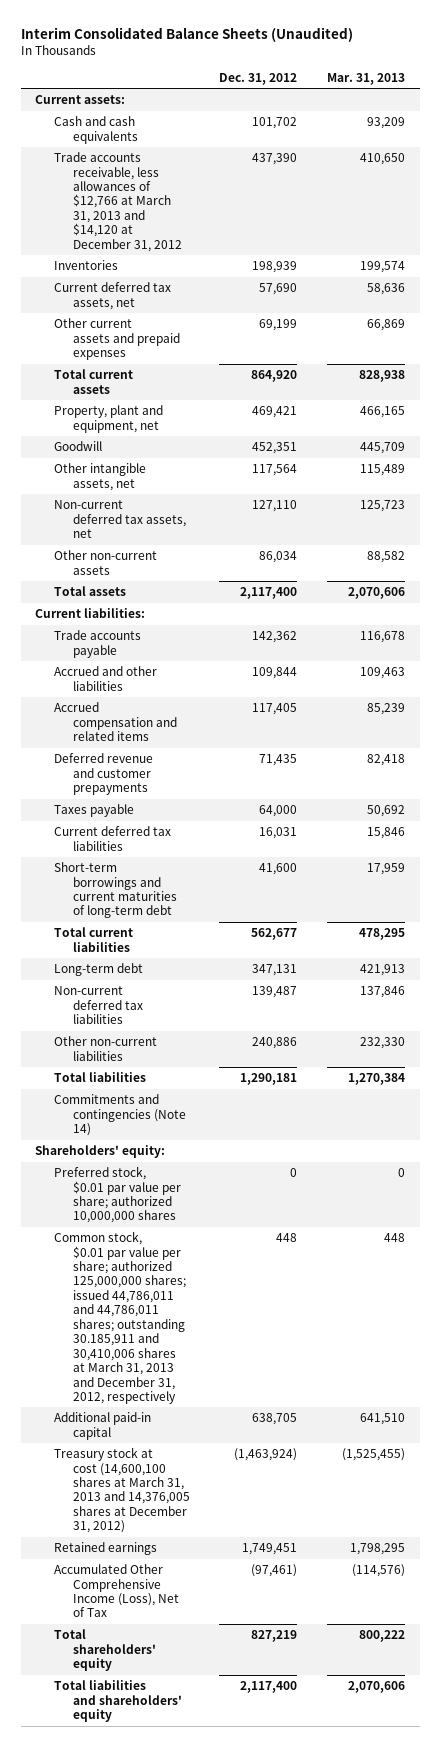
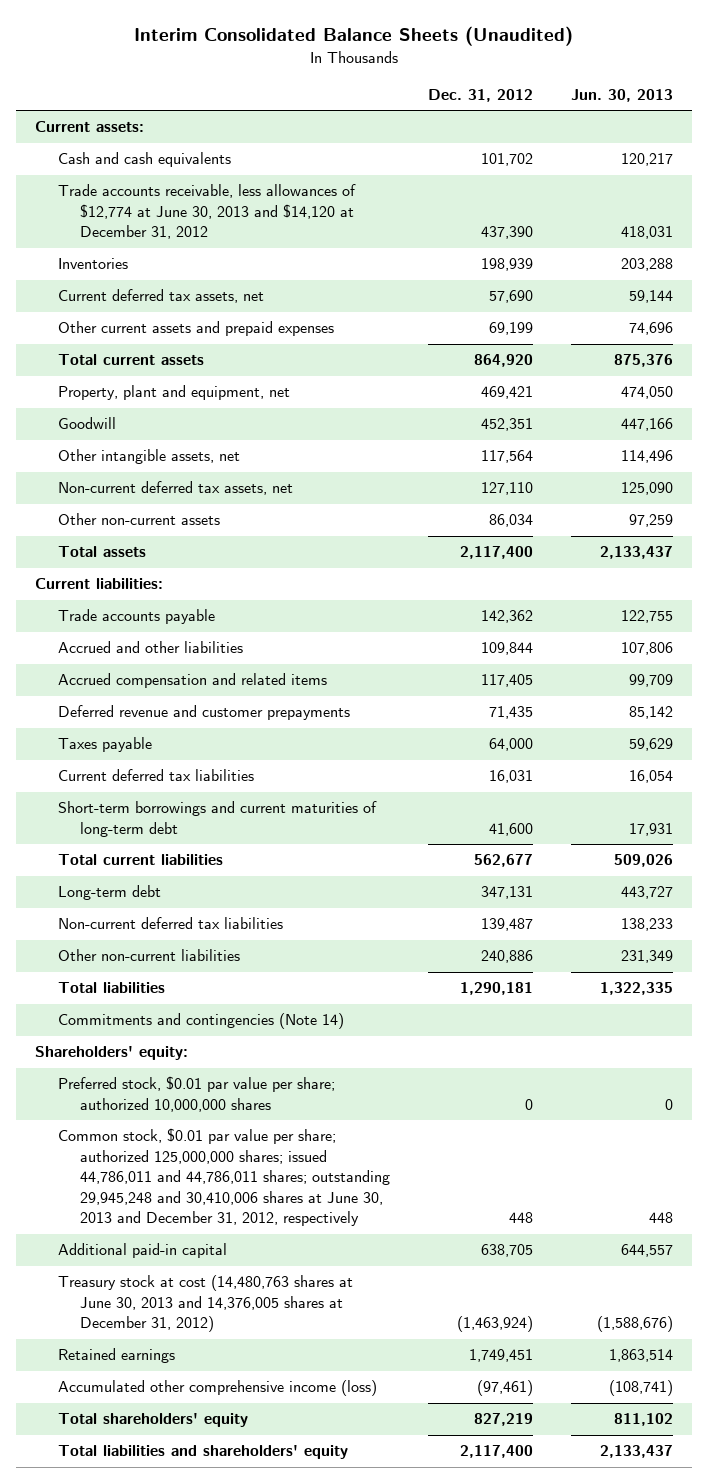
[326,72,405,85] Mar. 31, 2013 -> none
none -> [571,89,674,103] Jun. 30, 2013
[54,152,182,252] Trade accounts receivable, less allowances of $12,766 at March 31, 2013 and $14,120 at December 31, 2012 -> [57,184,356,240] Trade accounts receivable, less allowances of $12,774 at June 30, 2013 and $14,120 at December 31, 2012
[54,1231,186,1404] Common stock, $0.01 par value per share; authorized 125,000,000 shares; issued 44,786,011 and 44,786,011 shares; outstanding 30.185,911 and 30,410,006 shares at March 31, 2013 and December 31, 2012, respectively -> [57,1128,391,1227] Common stock, $0.01 par value per share; authorized 125,000,000 shares; issued 44,786,011 and 44,786,011 shares; outstanding 29,945,248 and 30,410,006 shares at June 30, 2013 and December 31, 2012, respectively
[54,1447,190,1534] Treasury stock at cost (14,600,100 shares at March 31, 2013 and 14,376,005 shares at December 31, 2012) -> [57,1275,353,1333] Treasury stock at cost (14,480,763 shares at June 30, 2013 and 14,376,005 shares at December 31, 2012)
[54,1564,179,1618] Accumulated Other Comprehensive Income (Loss), Net of Tax -> [57,1380,377,1397] Accumulated other comprehensive income (loss)

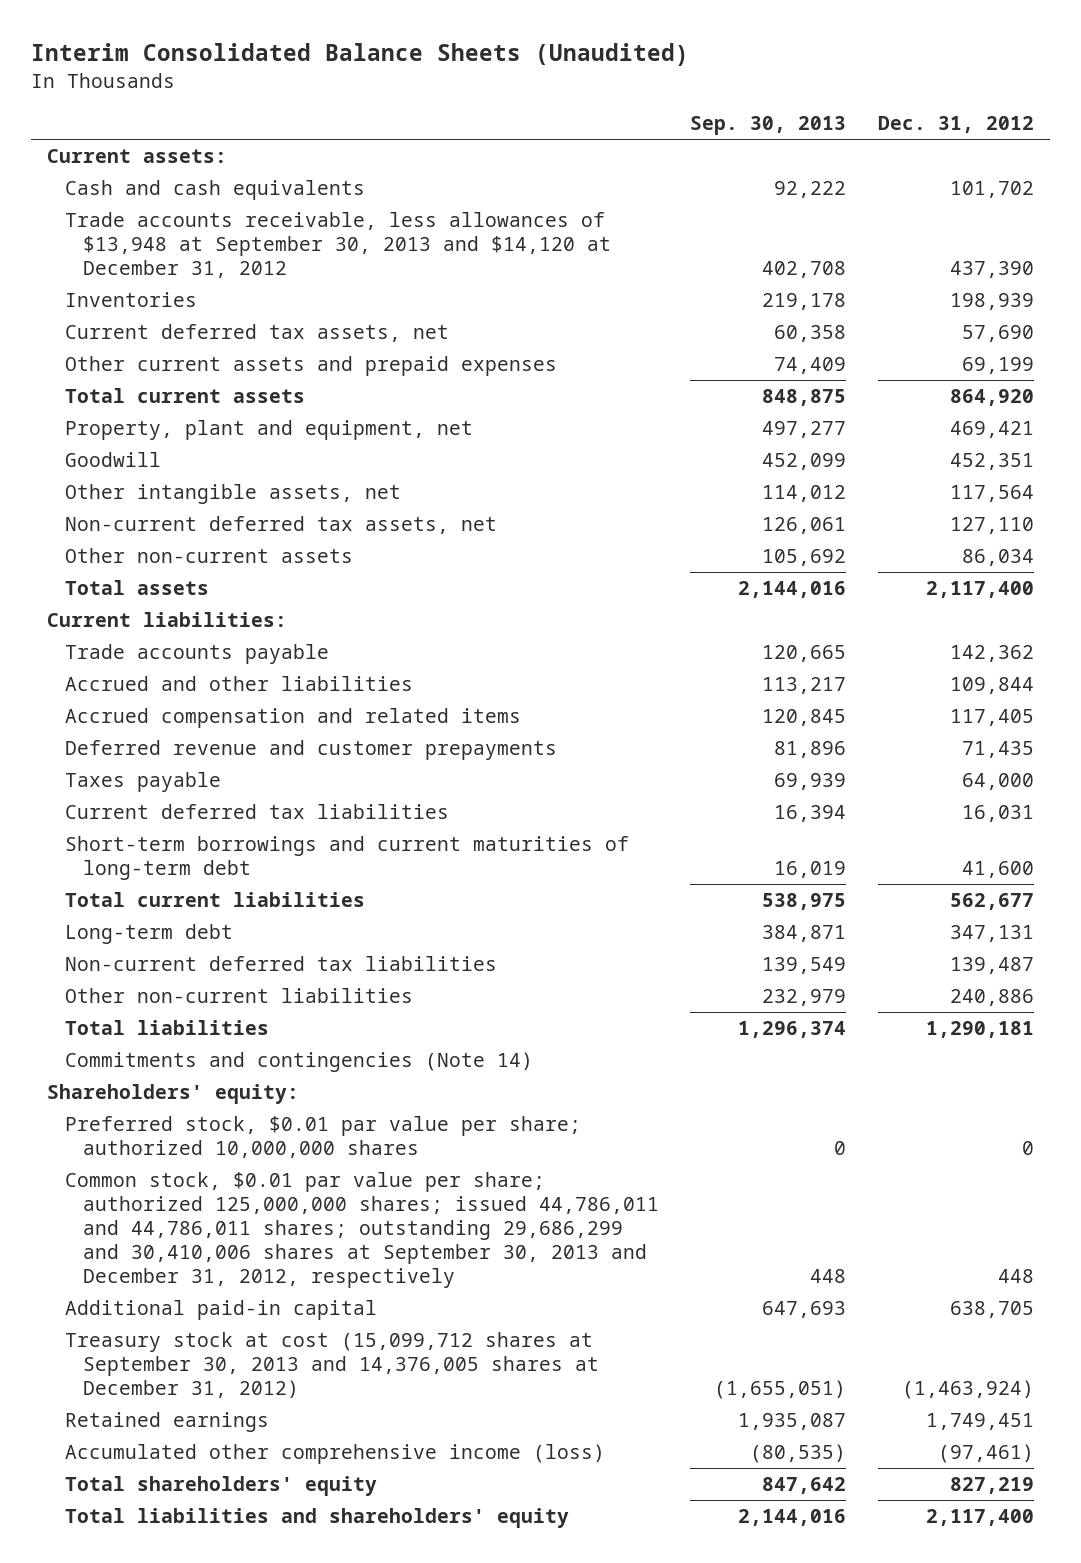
[571,89,674,103] Jun. 30, 2013 -> none
none -> [690,116,847,136] Sep. 30, 2013
[57,184,356,240] Trade accounts receivable, less allowances of $12,774 at June 30, 2013 and $14,120 at December 31, 2012 -> [64,211,611,279] Trade accounts receivable, less allowances of $13,948 at September 30, 2013 and $14,120 at December 31, 2012
[57,1128,391,1227] Common stock, $0.01 par value per share; authorized 125,000,000 shares; issued 44,786,011 and 44,786,011 shares; outstanding 29,945,248 and 30,410,006 shares at June 30, 2013 and December 31, 2012, respectively -> [64,1171,659,1289] Common stock, $0.01 par value per share; authorized 125,000,000 shares; issued 44,786,011 and 44,786,011 shares; outstanding 29,686,299 and 30,410,006 shares at September 30, 2013 and December 31, 2012, respectively
[57,1275,353,1333] Treasury stock at cost (14,480,763 shares at June 30, 2013 and 14,376,005 shares at December 31, 2012) -> [64,1331,599,1399] Treasury stock at cost (15,099,712 shares at September 30, 2013 and 14,376,005 shares at December 31, 2012)

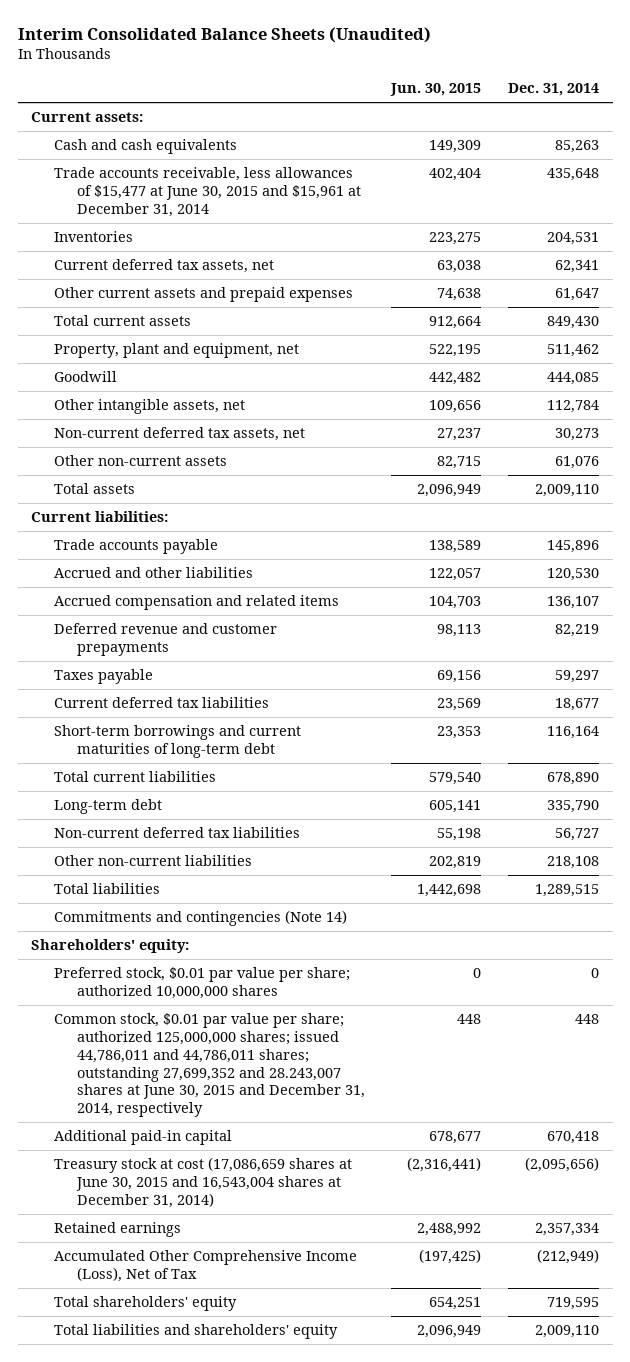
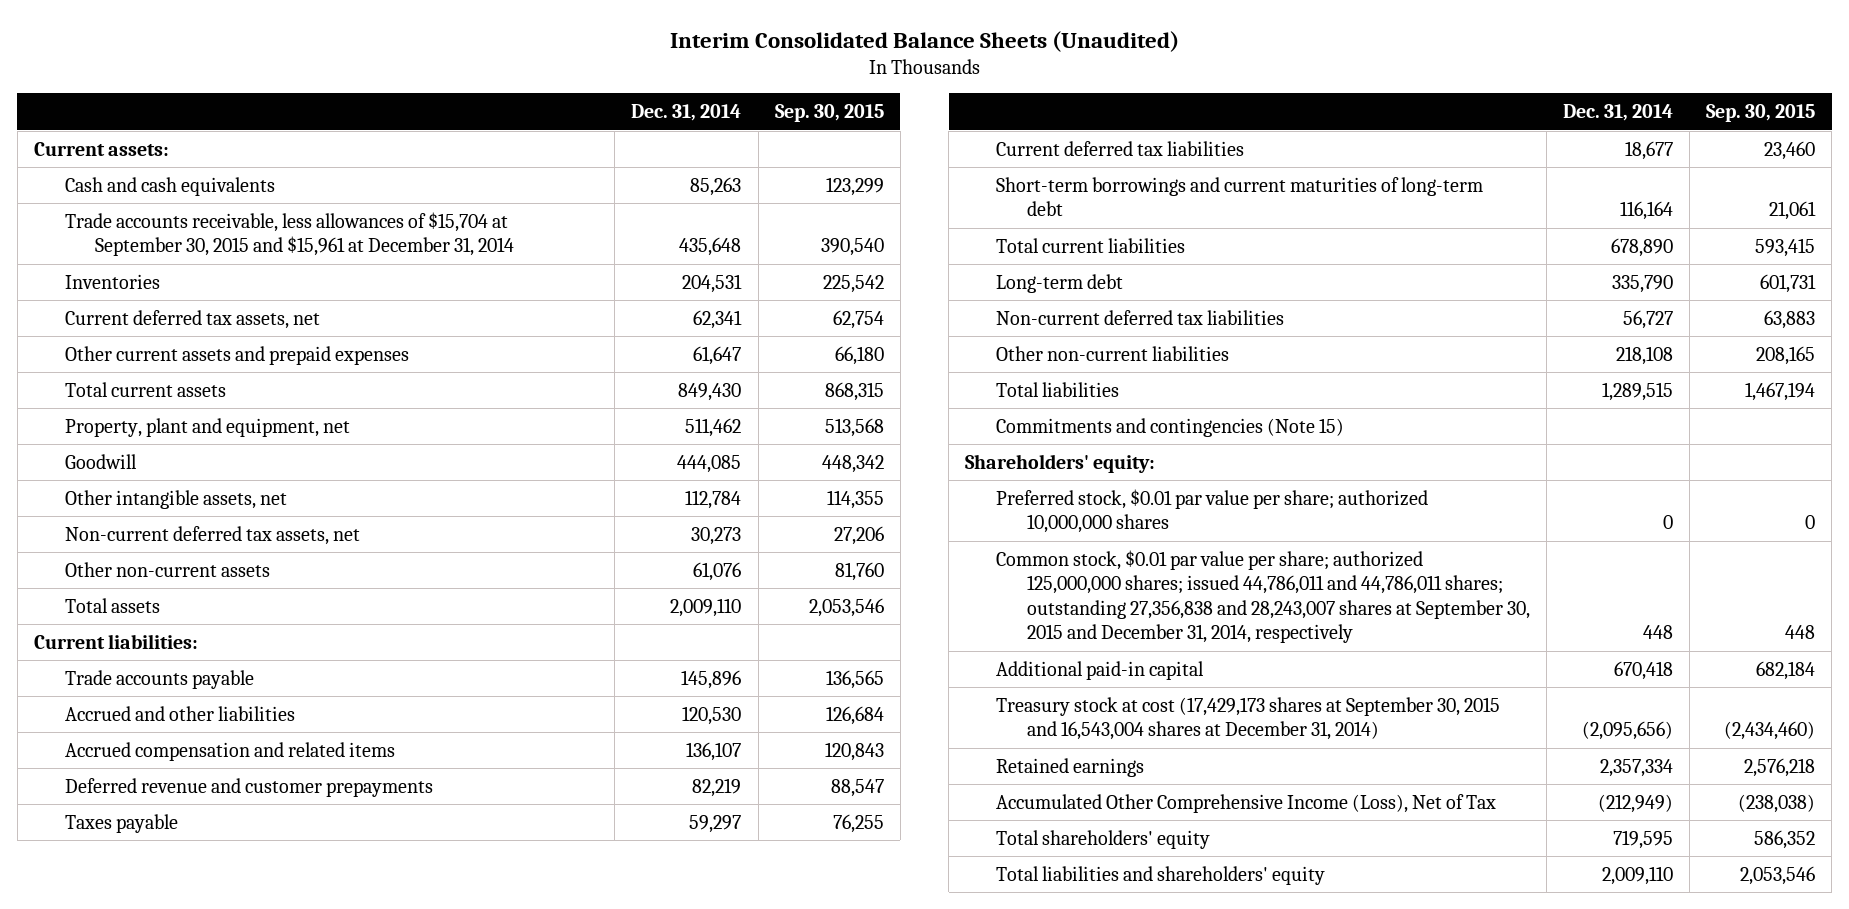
[390,83,482,97] Jun. 30, 2015 -> none
none -> [774,104,884,123] Sep. 30, 2015
[53,167,361,217] Trade accounts receivable, less allowances of $15,477 at June 30, 2015 and $15,961 at December 31, 2014 -> [64,211,515,257] Trade accounts receivable, less allowances of $15,704 at September 30, 2015 and $15,961 at December 31, 2014
[53,910,347,927] Commitments and contingencies (Note 14) -> [996,417,1345,437] Commitments and contingencies (Note 15)
[53,1013,365,1118] Common stock, $0.01 par value per share; authorized 125,000,000 shares; issued 44,786,011 and 44,786,011 shares; outstanding 27,699,352 and 28.243,007 shares at June 30, 2015 and December 31, 2014, respectively -> [996,549,1530,644] Common stock, $0.01 par value per share; authorized 125,000,000 shares; issued 44,786,011 and 44,786,011 shares; outstanding 27,356,838 and 28,243,007 shares at September 30, 2015 and December 31, 2014, respectively
[53,1157,352,1208] Treasury stock at cost (17,086,659 shares at June 30, 2015 and 16,543,004 shares at December 31, 2014) -> [996,696,1501,741] Treasury stock at cost (17,429,173 shares at September 30, 2015 and 16,543,004 shares at December 31, 2014)

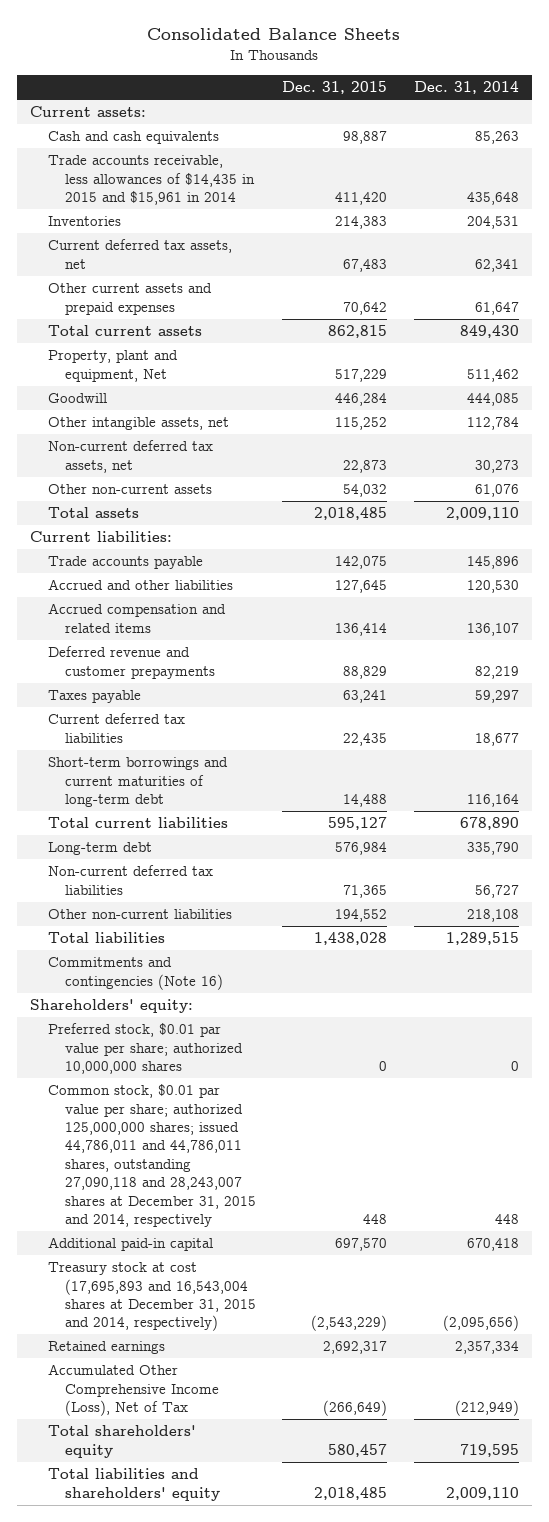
[669,30,1179,52] Interim Consolidated Balance Sheets (Unaudited) -> [147,28,401,41] Consolidated Balance Sheets
[774,104,884,123] Sep. 30, 2015 -> none
none -> [282,81,388,95] Dec. 31, 2015
[64,211,515,257] Trade accounts receivable, less allowances of $15,704 at September 30, 2015 and $15,961 at December 31, 2014 -> [47,155,256,206] Trade accounts receivable, less allowances of $14,435 in 2015 and $15,961 in 2014
[64,417,350,437] Property, plant and equipment, net -> [47,350,178,382] Property, plant and equipment, Net
[996,417,1345,437] Commitments and contingencies (Note 15) -> [47,957,224,990] Commitments and contingencies (Note 16)
[996,549,1530,644] Common stock, $0.01 par value per share; authorized 125,000,000 shares; issued 44,786,011 and 44,786,011 shares; outstanding 27,356,838 and 28,243,007 shares at September 30, 2015 and December 31, 2014, respectively -> [47,1084,257,1228] Common stock, $0.01 par value per share; authorized 125,000,000 shares; issued 44,786,011 and 44,786,011 shares, outstanding 27,090,118 and 28,243,007 shares at December 31, 2015 and 2014, respectively
[996,696,1501,741] Treasury stock at cost (17,429,173 shares at September 30, 2015 and 16,543,004 shares at December 31, 2014) -> [47,1262,257,1332] Treasury stock at cost (17,695,893 and 16,543,004 shares at December 31, 2015 and 2014, respectively)

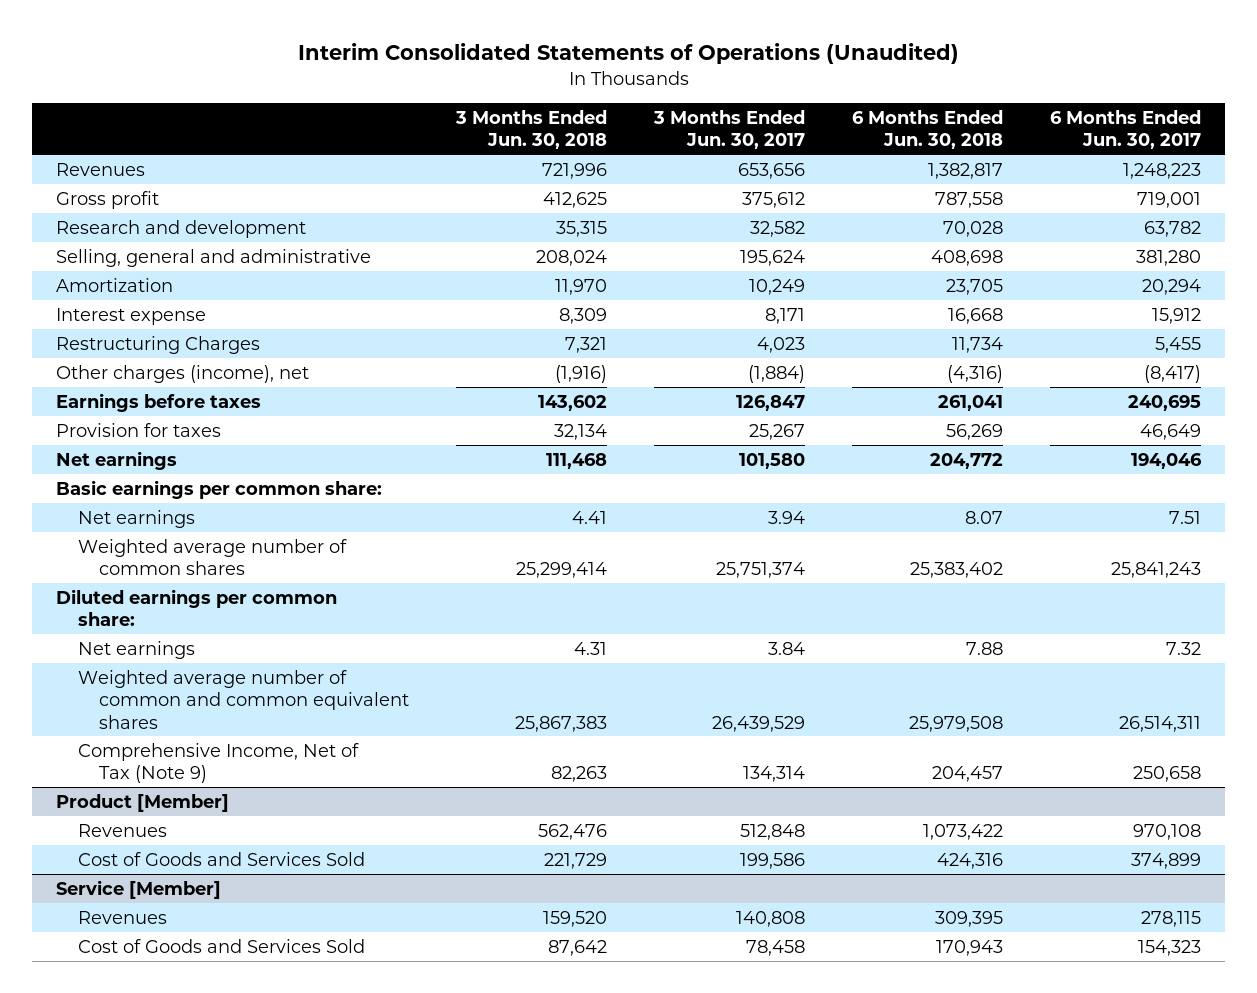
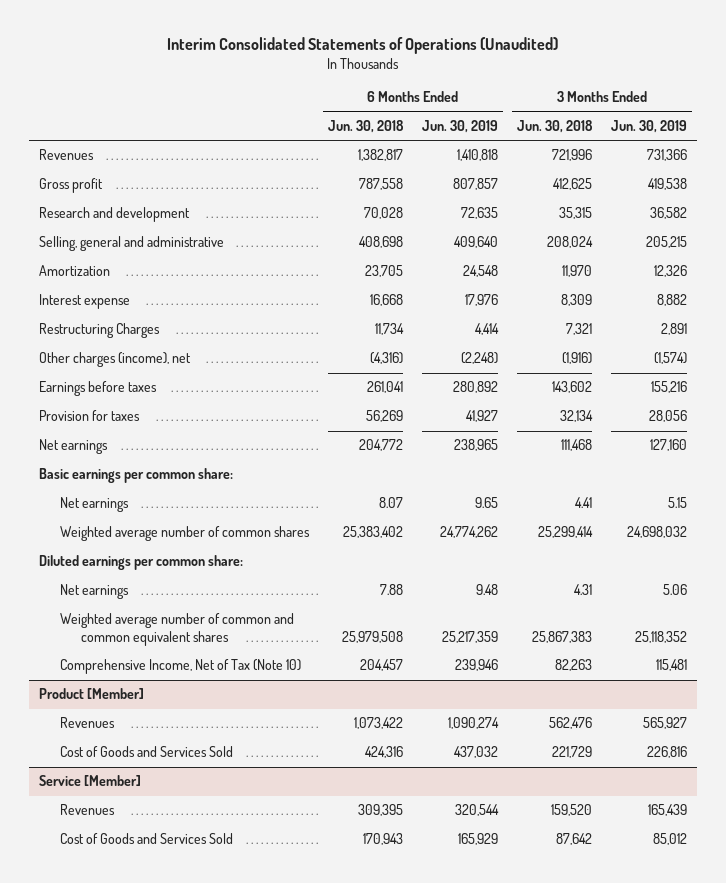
[653,109,806,150] 3 Months Ended Jun. 30, 2017 -> none
[1050,109,1202,150] 6 Months Ended Jun. 30, 2017 -> none
none -> [421,119,498,133] Jun. 30, 2019
none -> [611,119,688,133] Jun. 30, 2019
[77,742,359,784] Comprehensive Income, Net of Tax (Note 9) -> [59,659,301,675] Comprehensive Income, Net of Tax (Note 10)

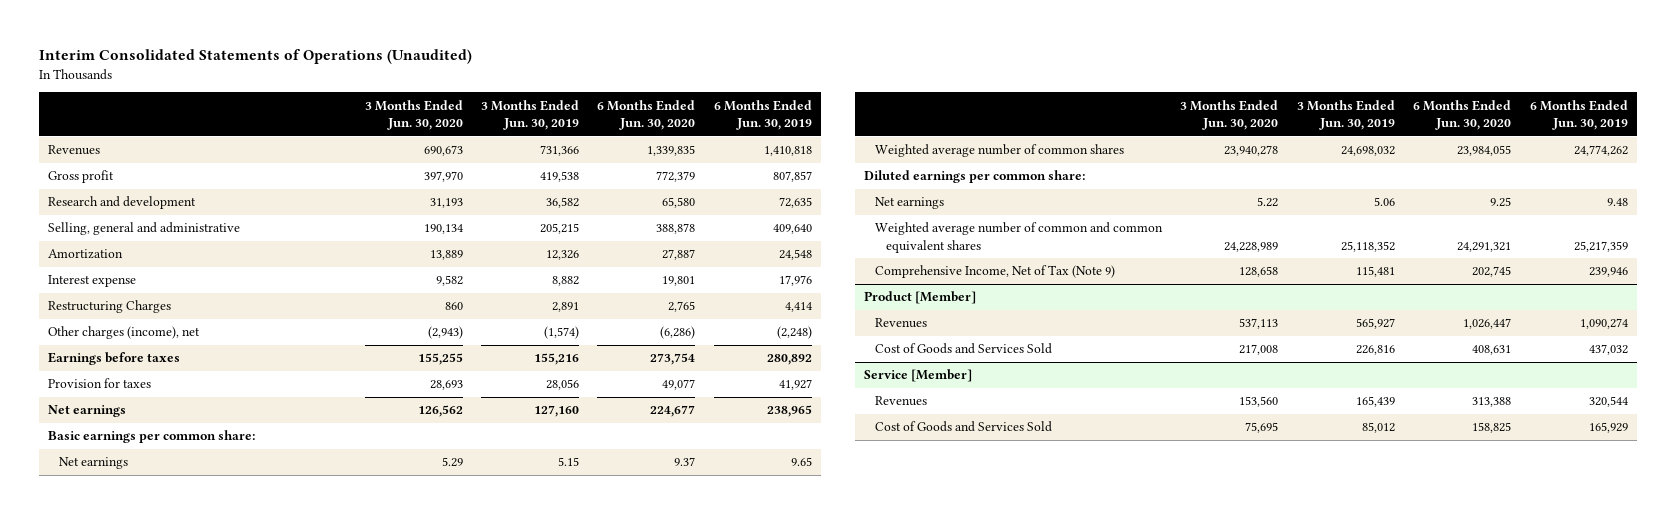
[327,119,404,133] Jun. 30, 2018 -> none
[517,119,594,133] Jun. 30, 2018 -> none
none -> [364,99,463,131] 3 Months Ended Jun. 30, 2020
none -> [597,99,696,131] 6 Months Ended Jun. 30, 2020
[59,659,301,675] Comprehensive Income, Net of Tax (Note 10) -> [875,265,1116,279] Comprehensive Income, Net of Tax (Note 9)

